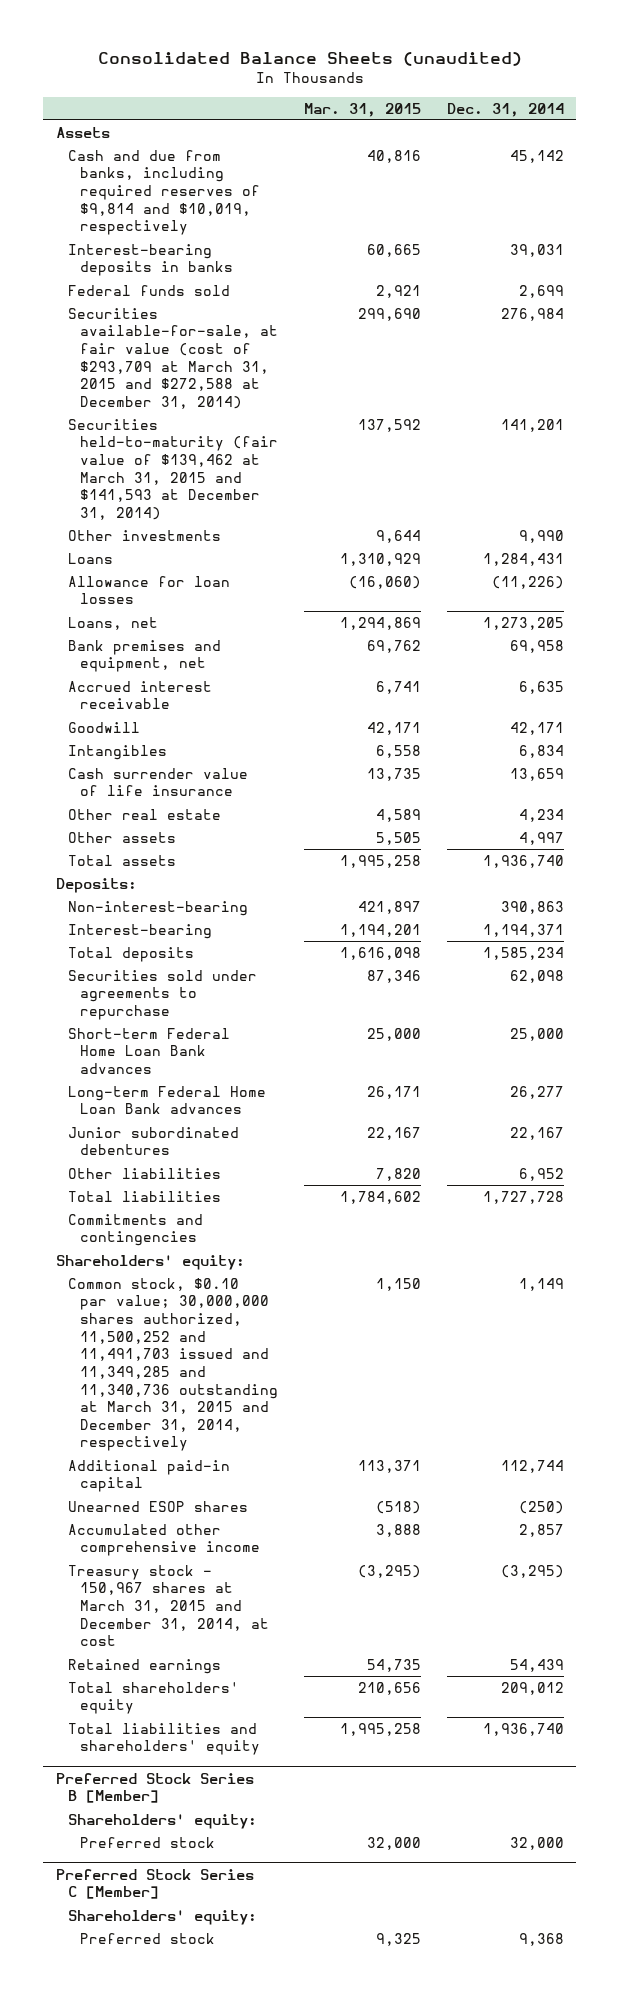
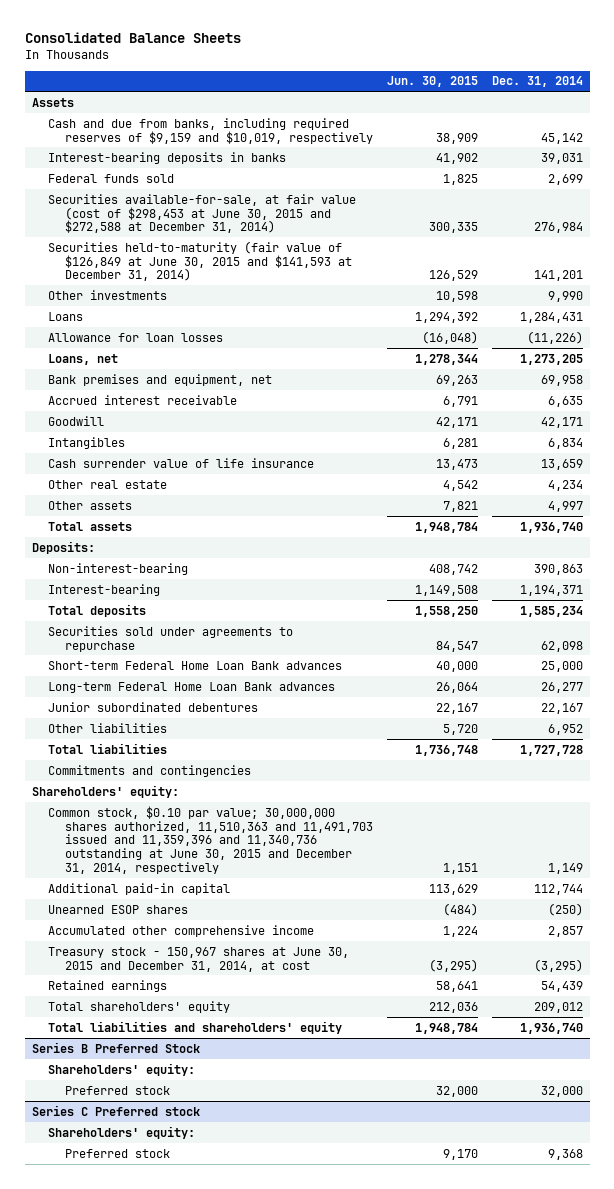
[97,52,522,67] Consolidated Balance Sheets (unaudited) -> [24,32,241,44] Consolidated Balance Sheets
[303,102,421,117] Mar. 31, 2015 -> none
none -> [386,76,478,88] Jun. 30, 2015
[67,149,261,236] Cash and due from banks, including required reserves of $9,814 and $10,019, respectively -> [48,117,373,144] Cash and due from banks, including required reserves of $9,159 and $10,019, respectively
[67,307,279,409] Securities available-for-sale, at fair value (cost of $293,709 at March 31, 2015 and $272,588 at December 31, 2014) -> [48,193,357,234] Securities available-for-sale, at fair value (cost of $298,453 at June 30, 2015 and $272,588 at December 31, 2014)
[67,418,279,520] Securities held-to-maturity (fair value of $139,462 at March 31, 2015 and $141,593 at December 31, 2014) -> [48,240,352,282] Securities held-to-maturity (fair value of $126,849 at June 30, 2015 and $141,593 at December 31, 2014)
[67,1277,279,1452] Common stock, $0.10 par value; 30,000,000 shares authorized, 11,500,252 and 11,491,703 issued and 11,349,285 and 11,340,736 outstanding at March 31, 2015 and December 31, 2014, respectively -> [48,805,373,875] Common stock, $0.10 par value; 30,000,000 shares authorized, 11,510,363 and 11,491,703 issued and 11,359,396 and 11,340,736 outstanding at June 30, 2015 and December 31, 2014, respectively
[67,1564,270,1647] Treasury stock - 150,967 shares at March 31, 2015 and December 31, 2014, at cost -> [48,946,350,972] Treasury stock - 150,967 shares at June 30, 2015 and December 31, 2014, at cost
[55,1772,254,1804] Preferred Stock Series B [Member] -> [31,1041,200,1053] Series B Preferred Stock
[55,1868,254,1900] Preferred Stock Series C [Member] -> [31,1104,200,1116] Series C Preferred stock

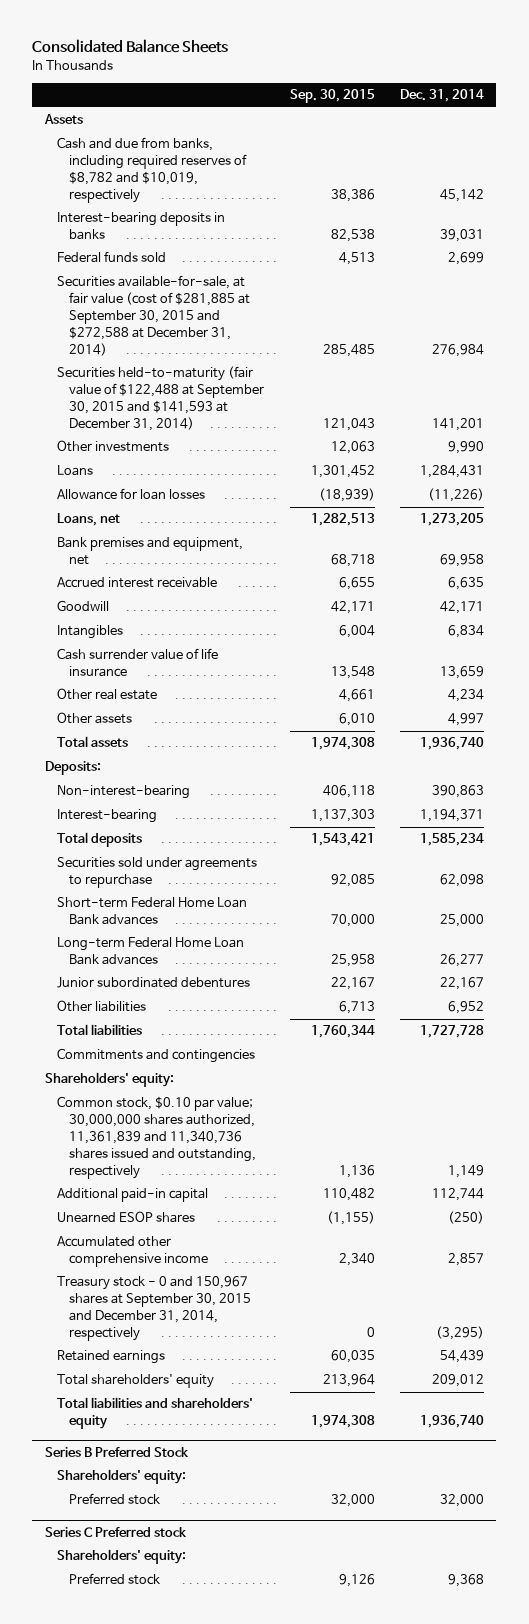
[386,76,478,88] Jun. 30, 2015 -> none
none -> [289,89,375,104] Sep. 30, 2015
[48,117,373,144] Cash and due from banks, including required reserves of $9,159 and $10,019, respectively -> [57,137,248,203] Cash and due from banks, including required reserves of $8,782 and $10,019, respectively
[48,193,357,234] Securities available-for-sale, at fair value (cost of $298,453 at June 30, 2015 and $272,588 at December 31, 2014) -> [57,275,251,356] Securities available-for-sale, at fair value (cost of $281,885 at September 30, 2015 and $272,588 at December 31, 2014)
[48,240,352,282] Securities held-to-maturity (fair value of $126,849 at June 30, 2015 and $141,593 at December 31, 2014) -> [57,366,265,431] Securities held-to-maturity (fair value of $122,488 at September 30, 2015 and $141,593 at December 31, 2014)
[48,805,373,875] Common stock, $0.10 par value; 30,000,000 shares authorized, 11,510,363 and 11,491,703 issued and 11,359,396 and 11,340,736 outstanding at June 30, 2015 and December 31, 2014, respectively -> [57,1096,257,1179] Common stock, $0.10 par value; 30,000,000 shares authorized, 11,361,839 and 11,340,736 shares issued and outstanding, respectively
[48,946,350,972] Treasury stock - 150,967 shares at June 30, 2015 and December 31, 2014, at cost -> [57,1276,252,1341] Treasury stock - 0 and 150,967 shares at September 30, 2015 and December 31, 2014, respectively

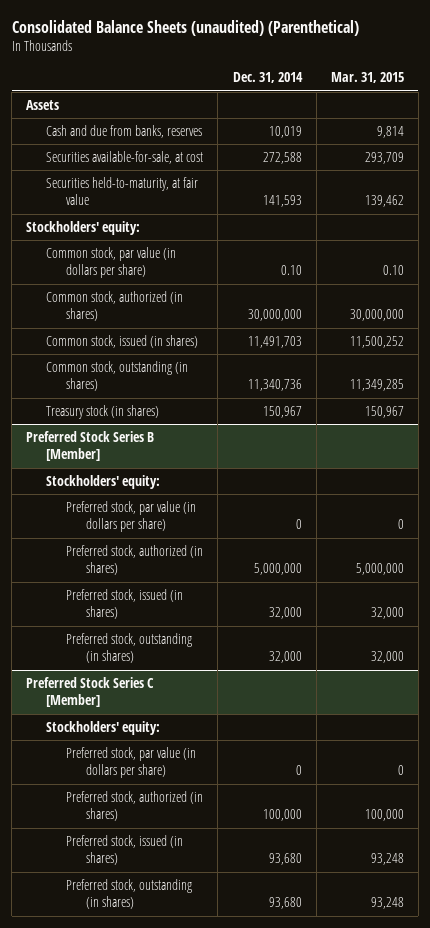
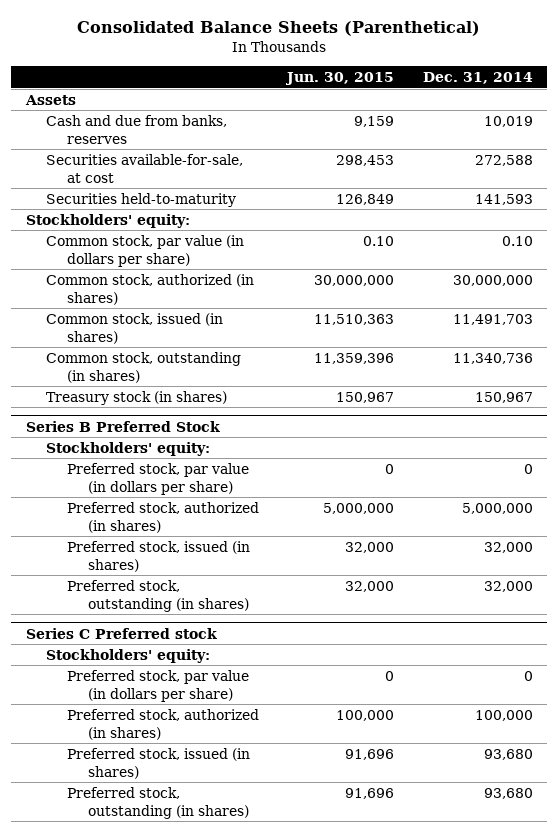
[11,19,359,36] Consolidated Balance Sheets (unaudited) (Parenthetical) -> [77,21,481,37] Consolidated Balance Sheets (Parenthetical)
[330,72,404,84] Mar. 31, 2015 -> none
none -> [285,72,395,86] Jun. 30, 2015
[46,176,199,206] Securities held-to-maturity, at fair value -> [46,192,237,207] Securities held-to-maturity
[26,430,155,462] Preferred Stock Series B [Member] -> [25,420,220,432] Series B Preferred Stock
[26,676,155,708] Preferred Stock Series C [Member] -> [25,627,217,639] Series C Preferred stock

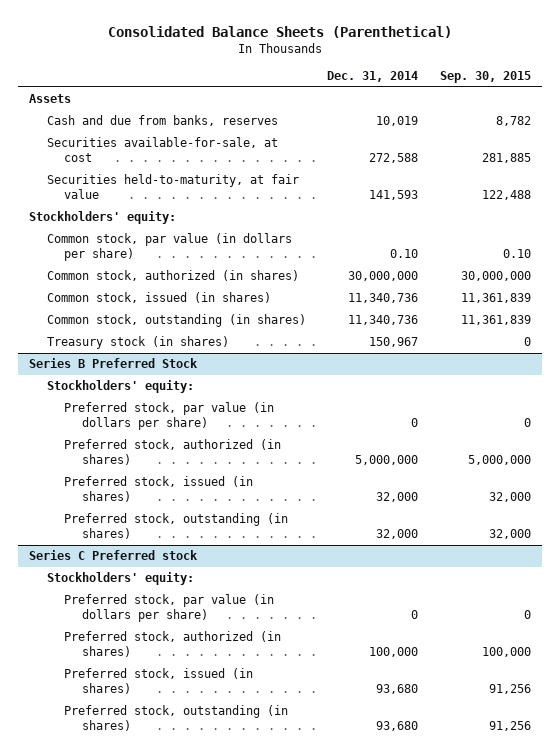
[285,72,395,86] Jun. 30, 2015 -> none
none -> [440,70,532,83] Sep. 30, 2015
[46,192,237,207] Securities held-to-maturity -> [46,174,299,200] Securities held-to-maturity, at fair value
[452,313,533,325] 11,491,703 -> [348,293,419,304] 11,340,736

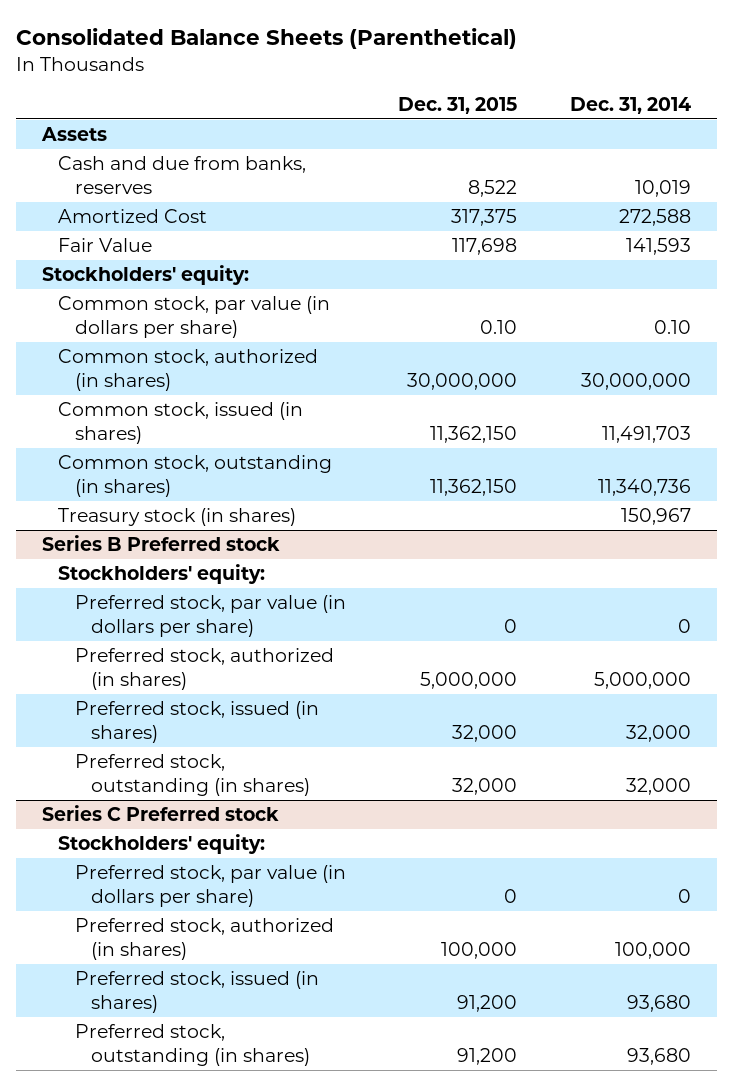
[440,70,532,83] Sep. 30, 2015 -> none
none -> [398,96,518,114] Dec. 31, 2015
[46,137,278,163] Securities available-for-sale, at cost -> [58,209,208,224] Amortized Cost
[46,174,299,200] Securities held-to-maturity, at fair value -> [58,238,153,253] Fair Value
[348,293,419,304] 11,340,736 -> [601,425,691,443] 11,491,703
[29,358,199,369] Series B Preferred Stock -> [41,535,280,552] Series B Preferred stock

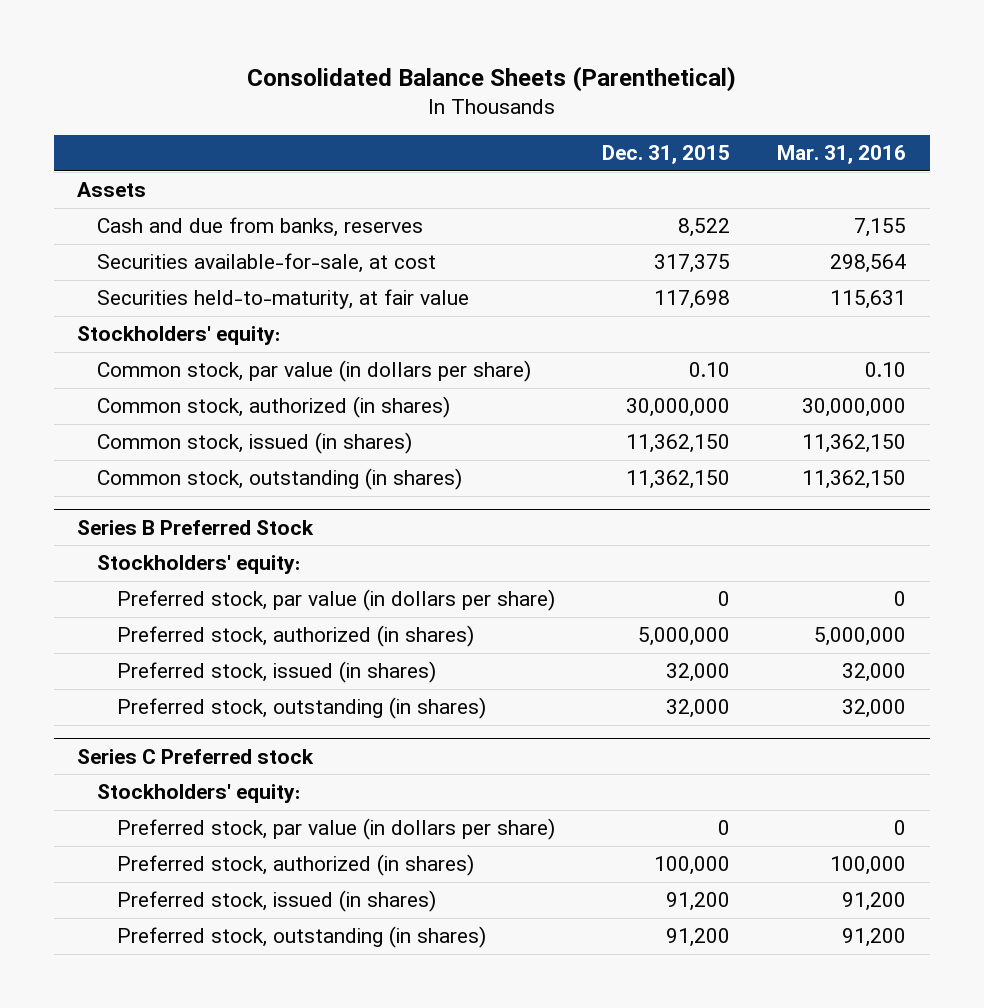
[569,96,691,114] Dec. 31, 2014 -> none
none -> [777,144,907,164] Mar. 31, 2016
[58,209,208,224] Amortized Cost -> [97,253,437,274] Securities available-for-sale, at cost
[58,238,153,253] Fair Value -> [97,289,470,310] Securities held-to-maturity, at fair value
[58,508,297,527] Treasury stock (in shares) -> none
[41,535,280,552] Series B Preferred stock -> [77,519,315,535] Series B Preferred Stock

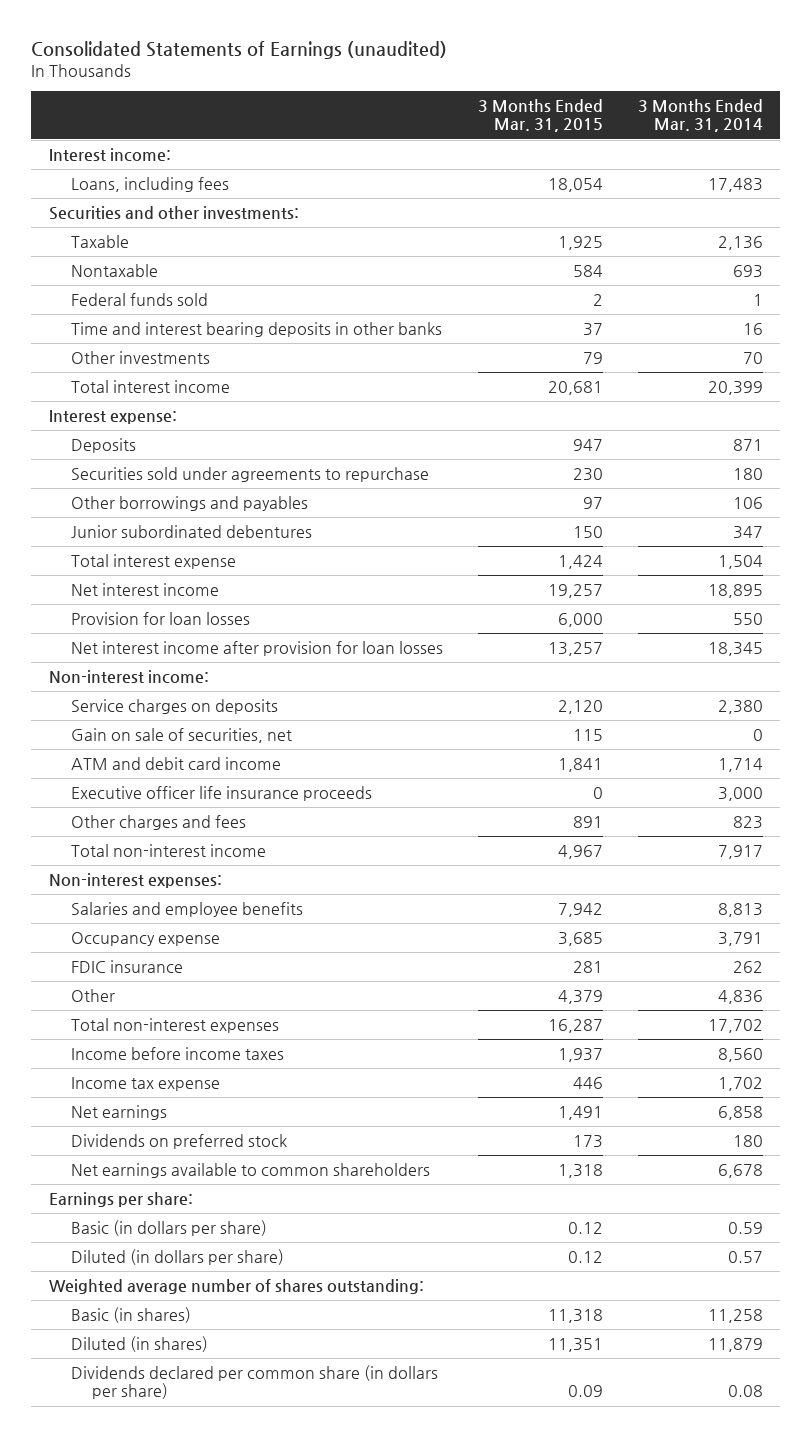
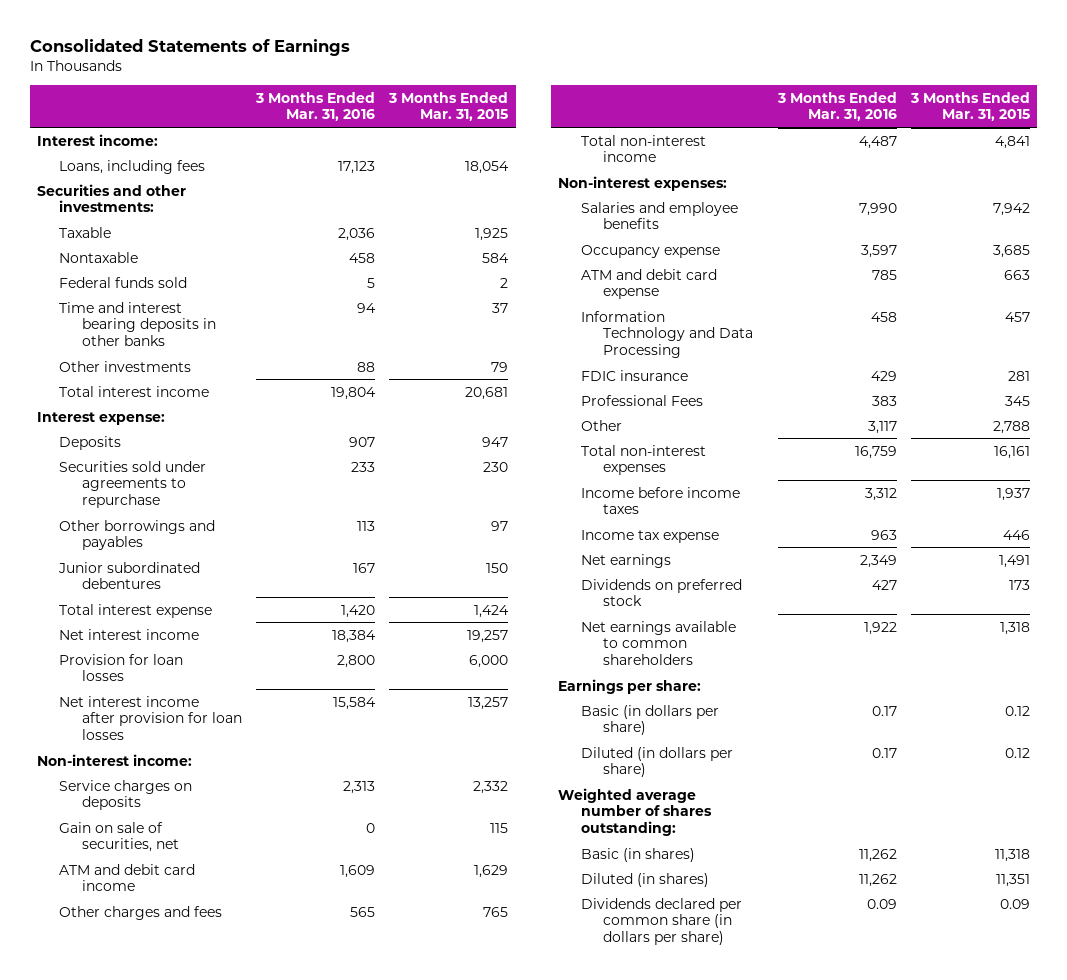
[31,41,448,60] Consolidated Statements of Earnings (unaudited) -> [29,38,350,56] Consolidated Statements of Earnings
[637,99,763,133] 3 Months Ended Mar. 31, 2014 -> none
none -> [255,91,376,122] 3 Months Ended Mar. 31, 2016
[557,700,603,715] 2,120 -> [473,780,509,794] 2,332
[70,786,372,802] Executive officer life insurance proceeds -> none
[557,758,603,773] 1,841 -> [474,864,509,878] 1,629
[572,816,603,829] 891 -> [483,906,509,917] 765
[557,845,603,860] 4,967 -> [994,135,1030,149] 4,841
none -> [580,268,717,300] ATM and debit card expense
none -> [580,310,754,359] Information Technology and Data Processing
none -> [580,394,703,406] Professional Fees
[557,990,603,1005] 4,379 -> [992,420,1030,434] 2,788
[547,1019,603,1034] 16,287 -> [993,445,1030,459] 16,161

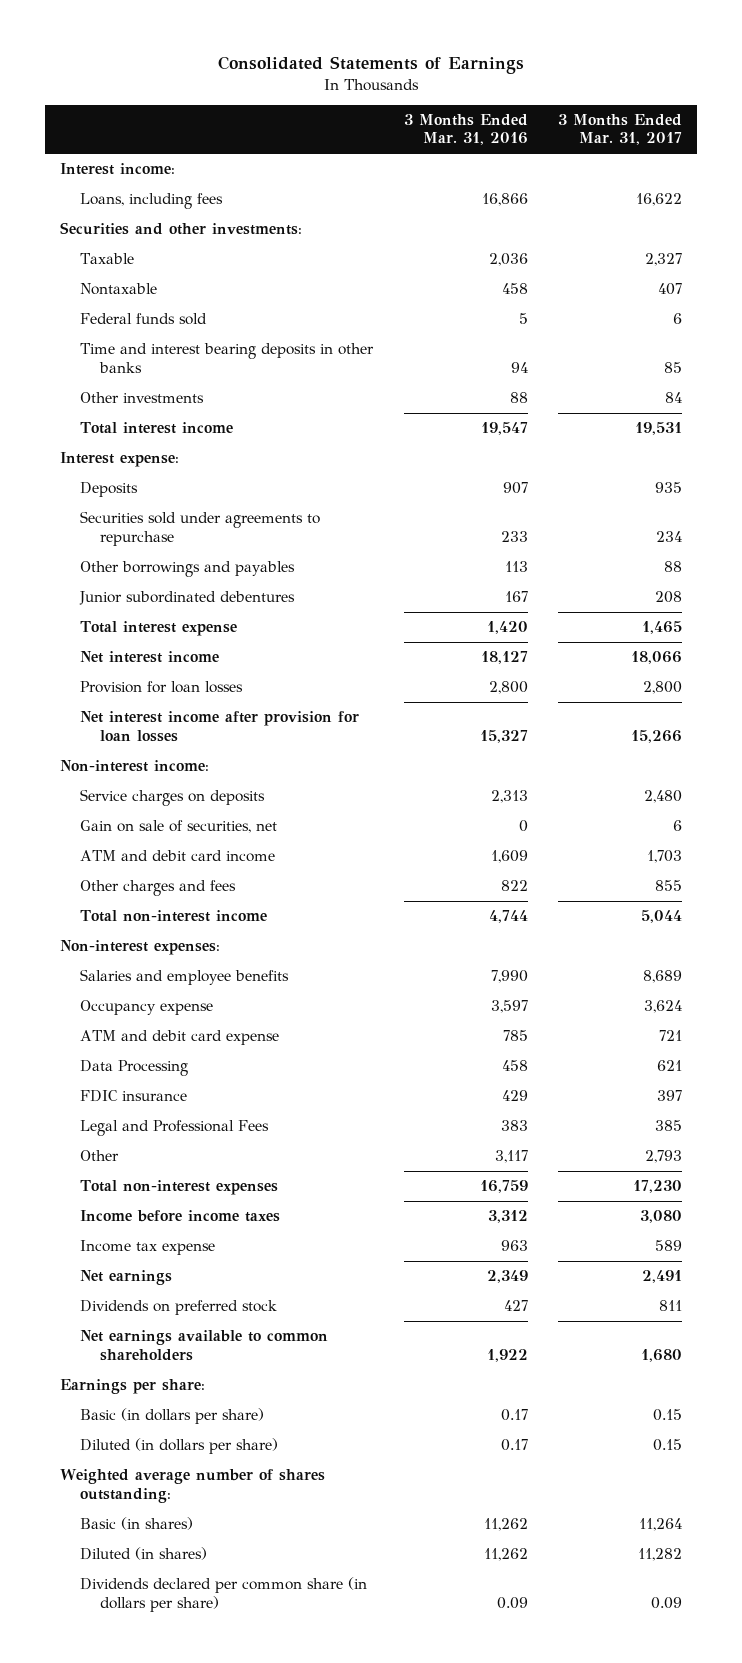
[388,91,509,122] 3 Months Ended Mar. 31, 2015 -> none
none -> [557,114,682,146] 3 Months Ended Mar. 31, 2017
[338,160,376,174] 17,123 -> [481,193,528,207] 16,866
[331,386,377,400] 19,804 -> [480,422,528,436] 19,547
[332,629,377,643] 18,384 -> [480,651,528,665] 18,127
[333,696,377,710] 15,584 -> [479,729,528,743] 15,327
[350,906,376,917] 565 -> [500,880,528,892] 822
[858,135,897,149] 4,487 -> [488,910,528,924] 4,744
[580,310,754,359] Information Technology and Data Processing -> [80,1060,189,1077] Data Processing
[580,394,703,406] Professional Fees -> [80,1120,270,1137] Legal and Professional Fees

